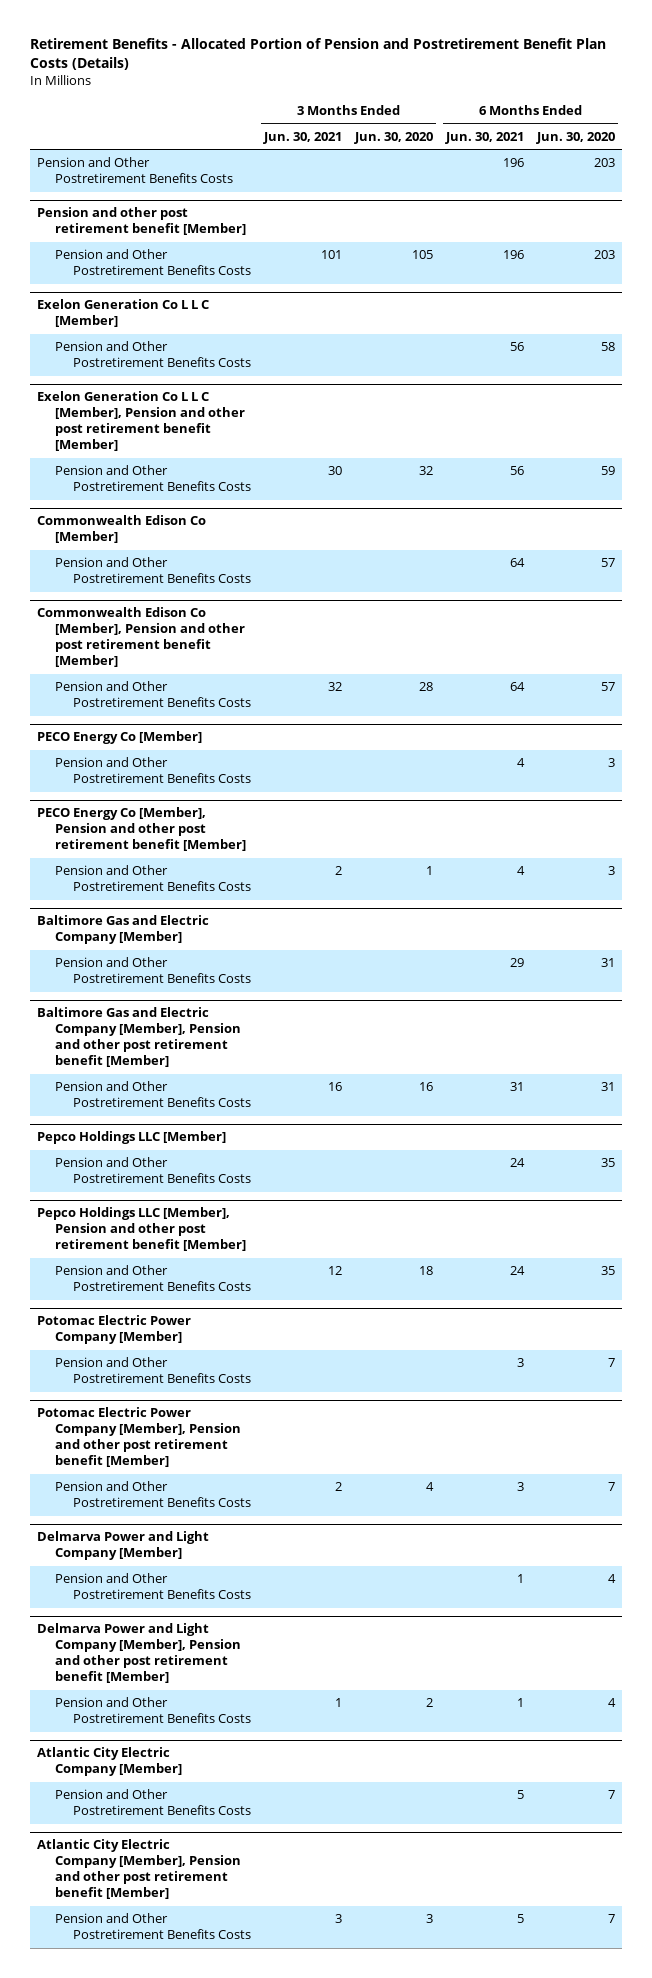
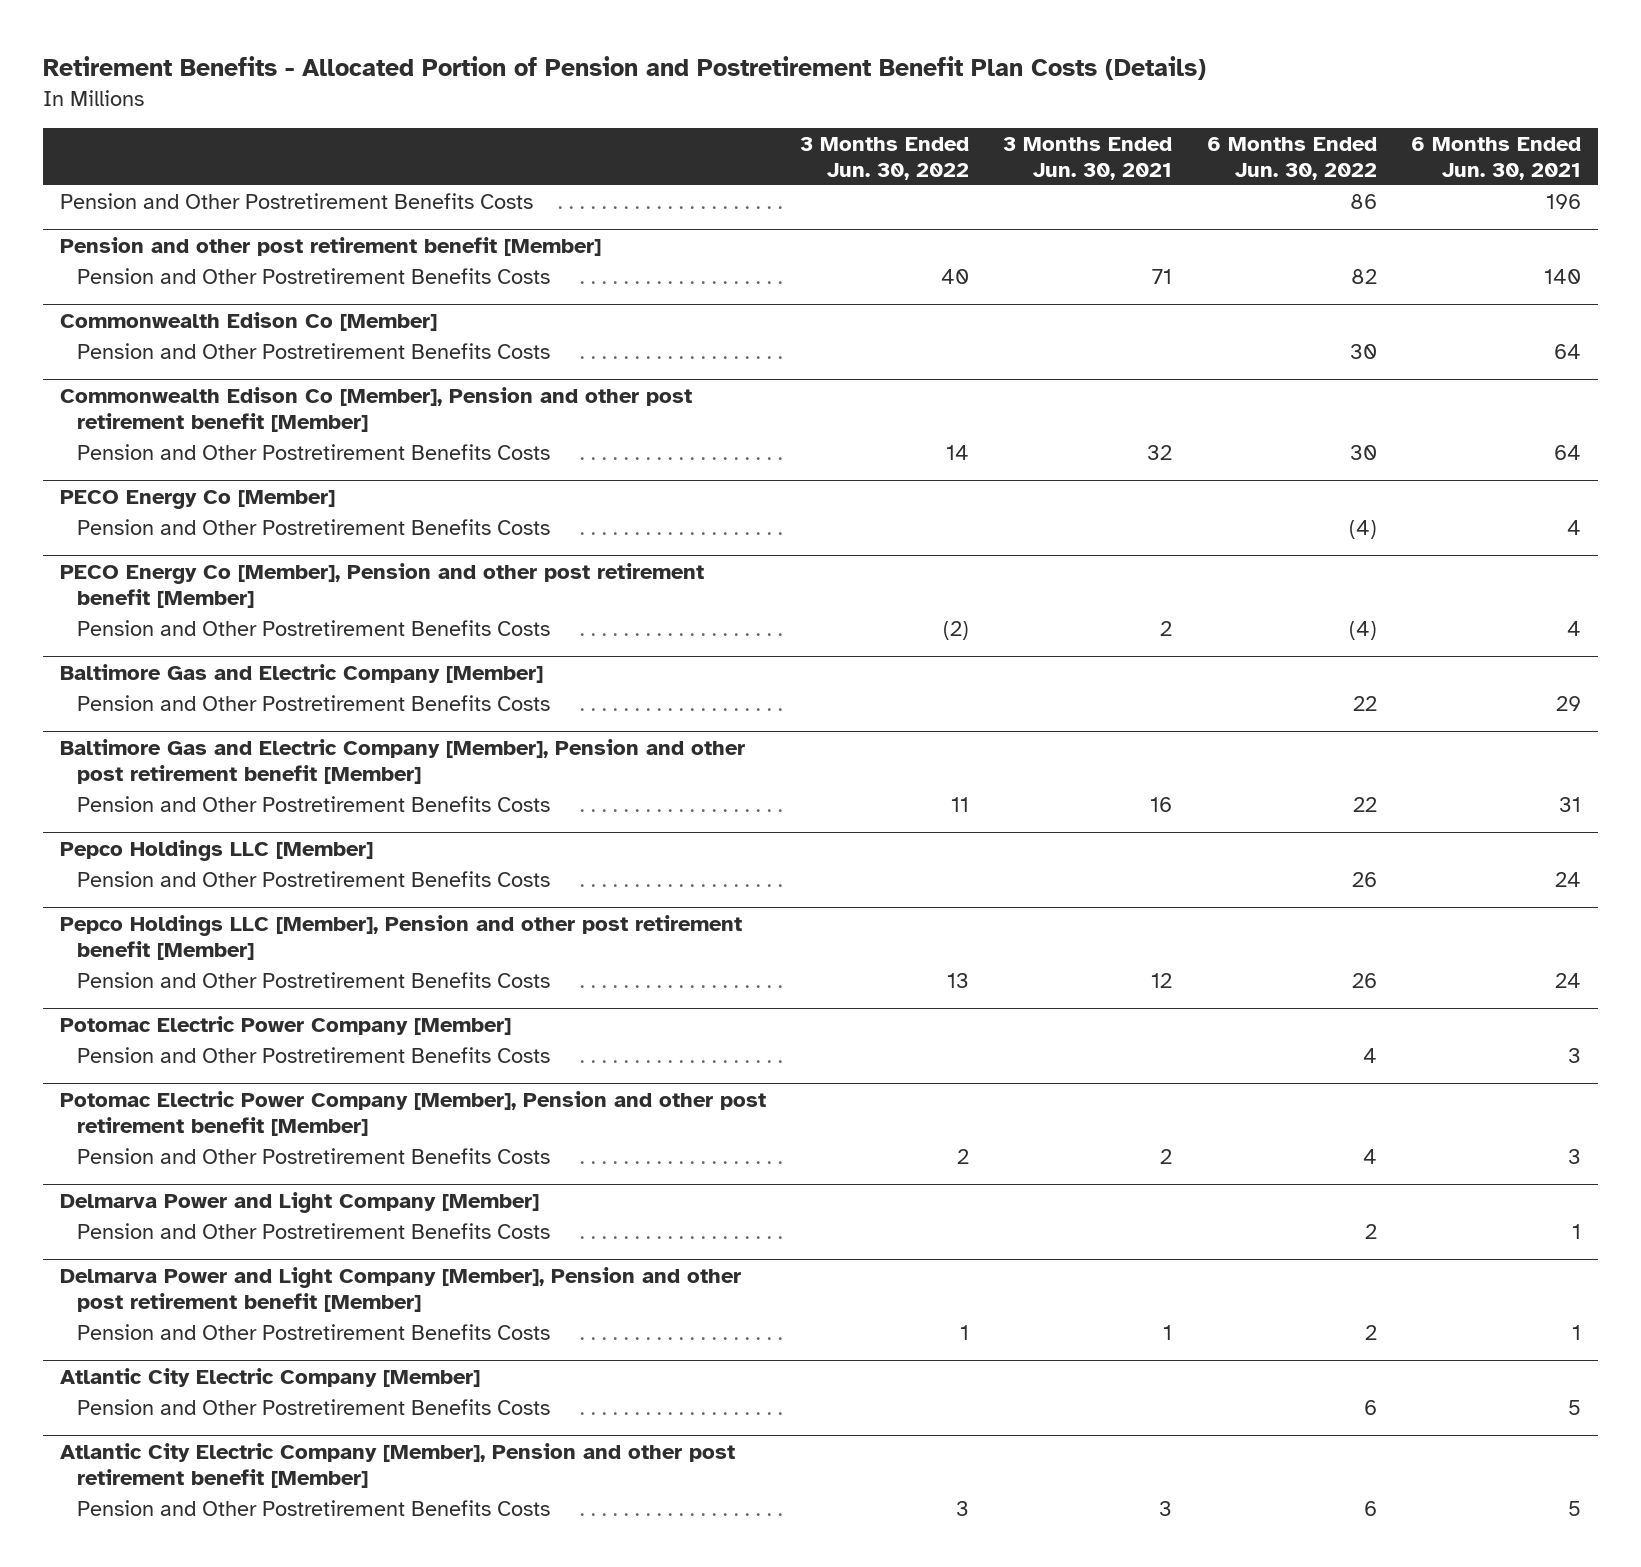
[354,131,434,144] Jun. 30, 2020 -> none
[536,131,616,144] Jun. 30, 2020 -> none
none -> [799,136,969,180] 3 Months Ended Jun. 30, 2022
none -> [1206,136,1377,180] 6 Months Ended Jun. 30, 2022
[36,299,209,328] Exelon Generation Co L L C [Member] -> none
[54,341,252,368] Pension and Other Postretirement Benefits Costs -> none
[36,391,245,452] Exelon Generation Co L L C [Member], Pension and other post retirement benefit [Member] -> none
[54,465,252,492] Pension and Other Postretirement Benefits Costs -> none
[321,250,343,260] 101 -> [1152,269,1173,285] 71
[503,250,525,260] 196 -> [1543,269,1581,285] 140

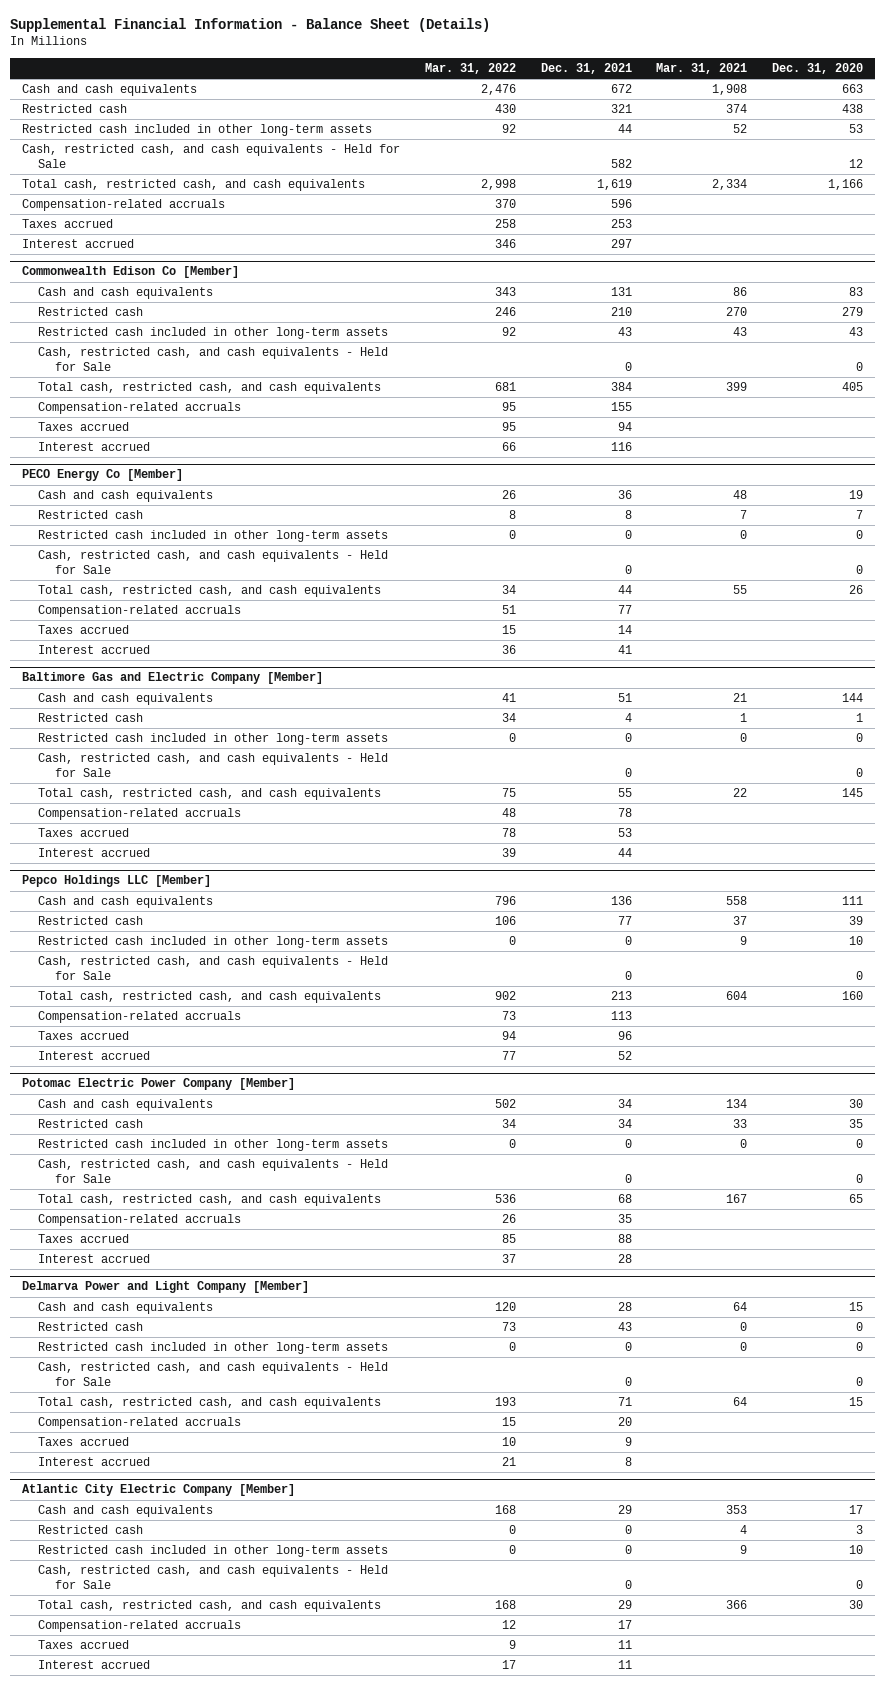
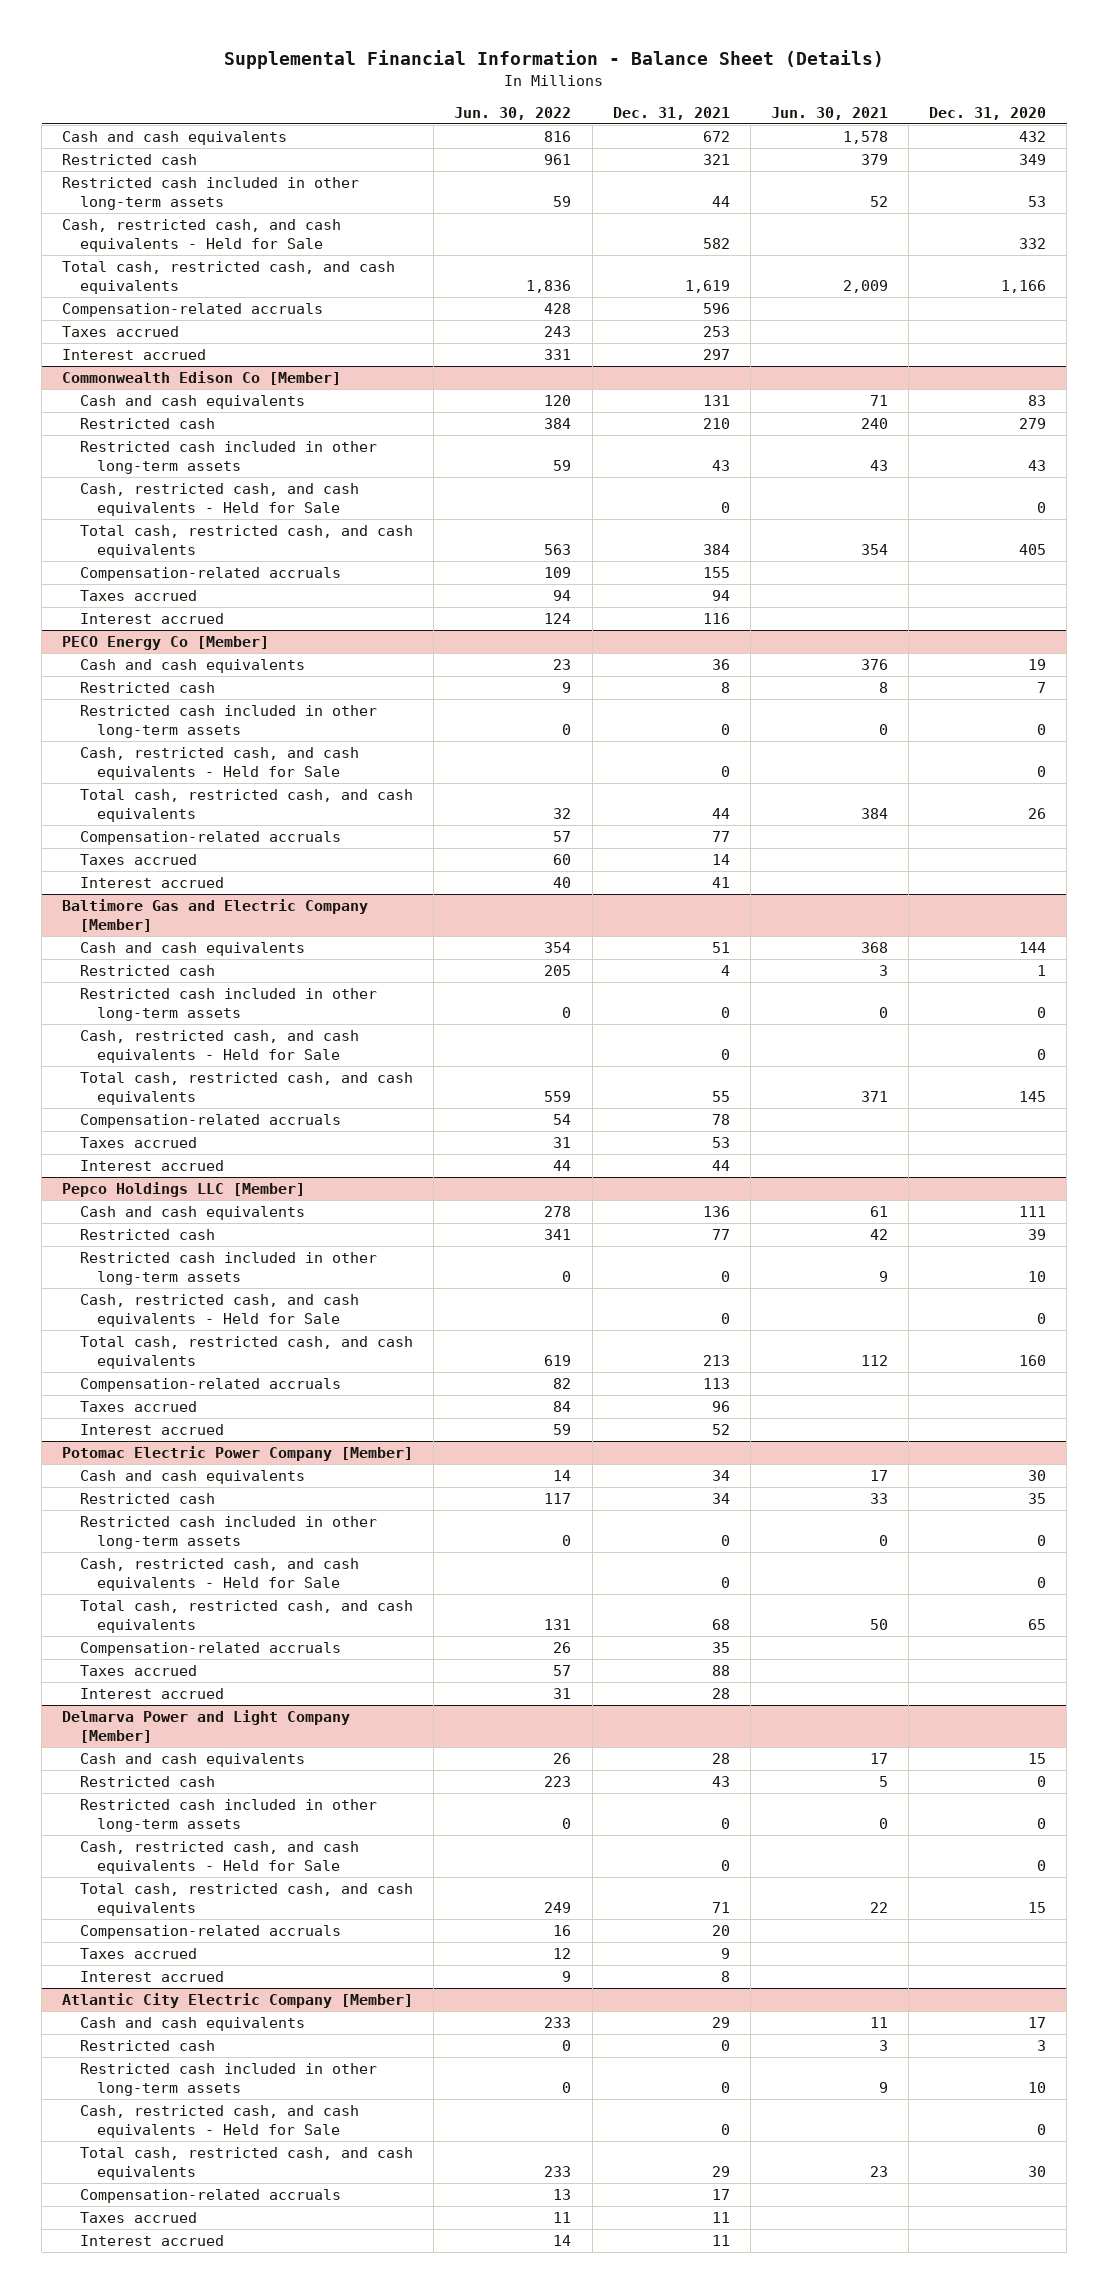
[424,62,516,74] Mar. 31, 2022 -> none
[656,62,748,74] Mar. 31, 2021 -> none
none -> [454,106,572,120] Jun. 30, 2022
none -> [770,106,888,120] Jun. 30, 2021
[841,84,863,94] 663 -> [1019,130,1047,142] 432
[841,104,863,114] 438 -> [1019,153,1047,165] 349
[848,158,863,168] 12 -> [1019,237,1047,249] 332

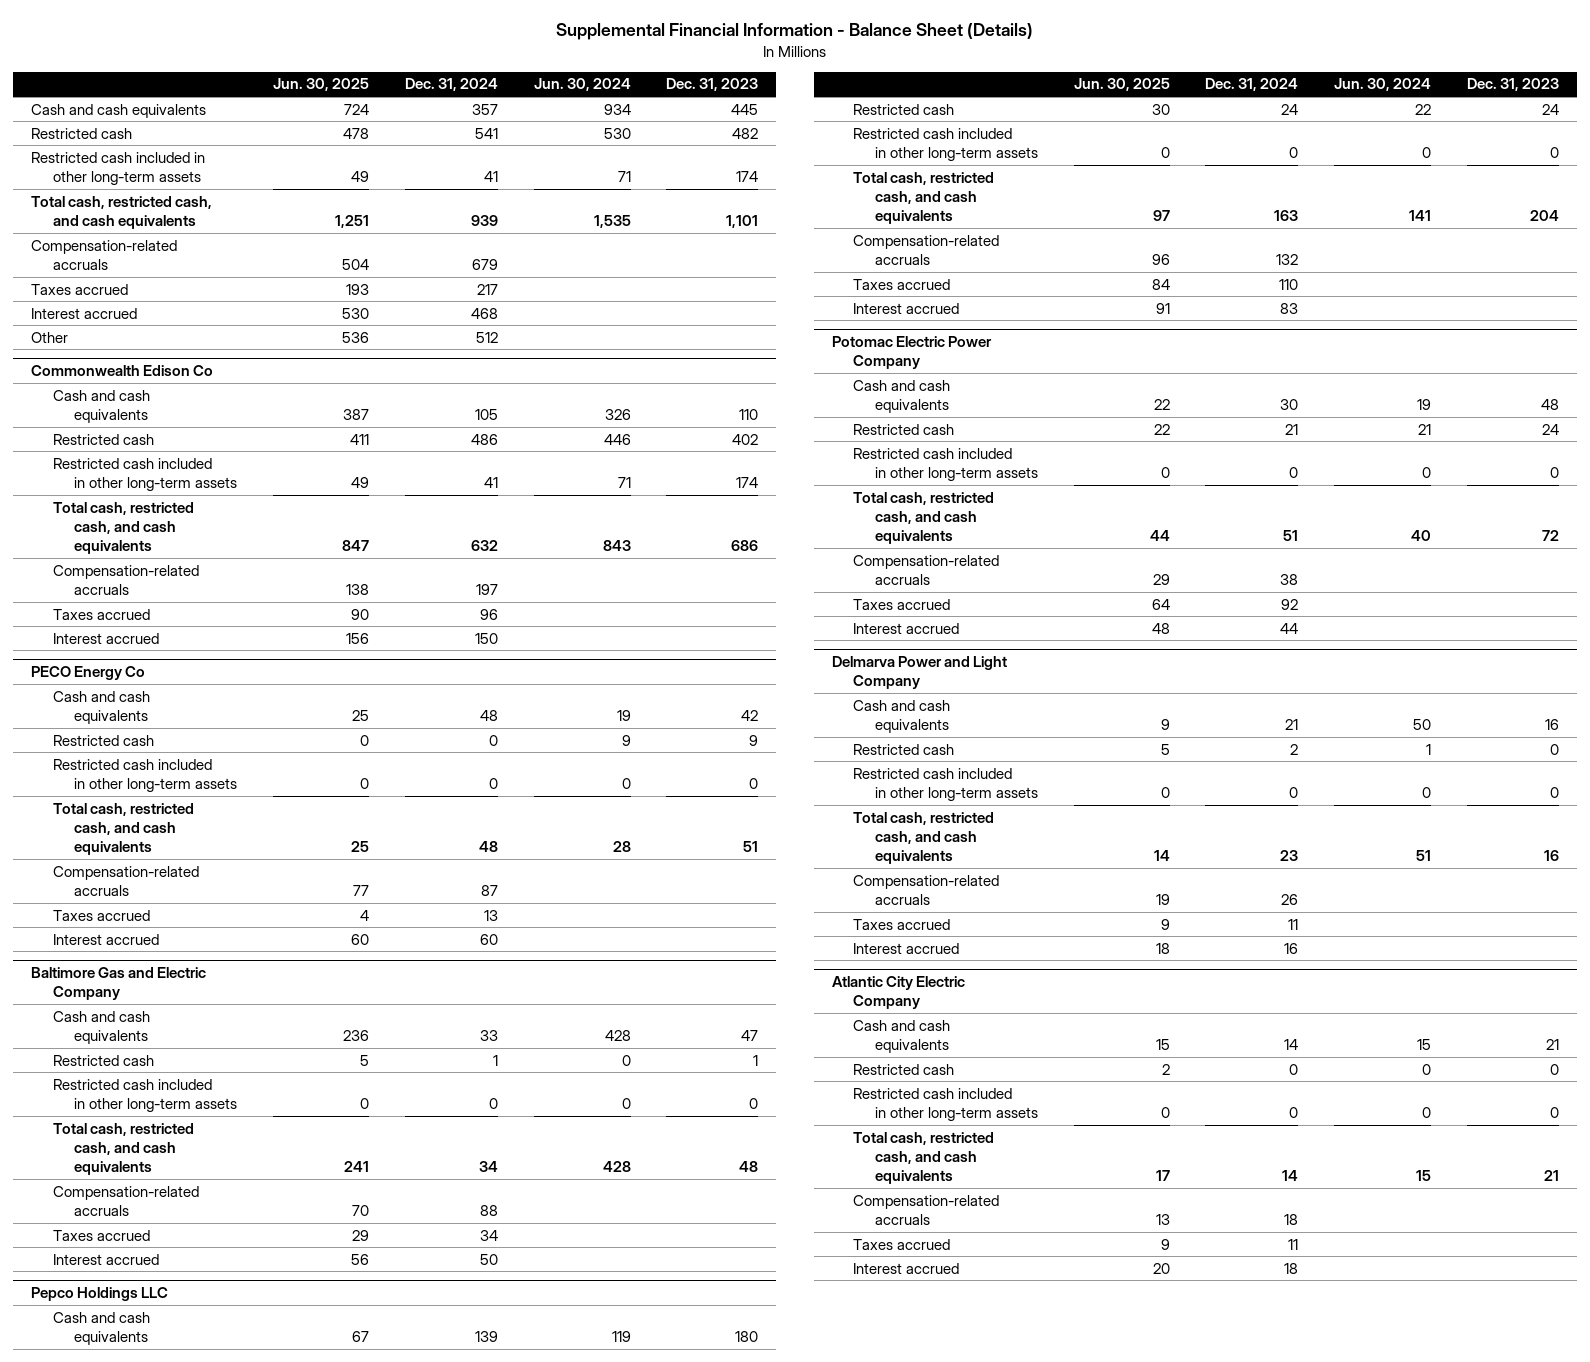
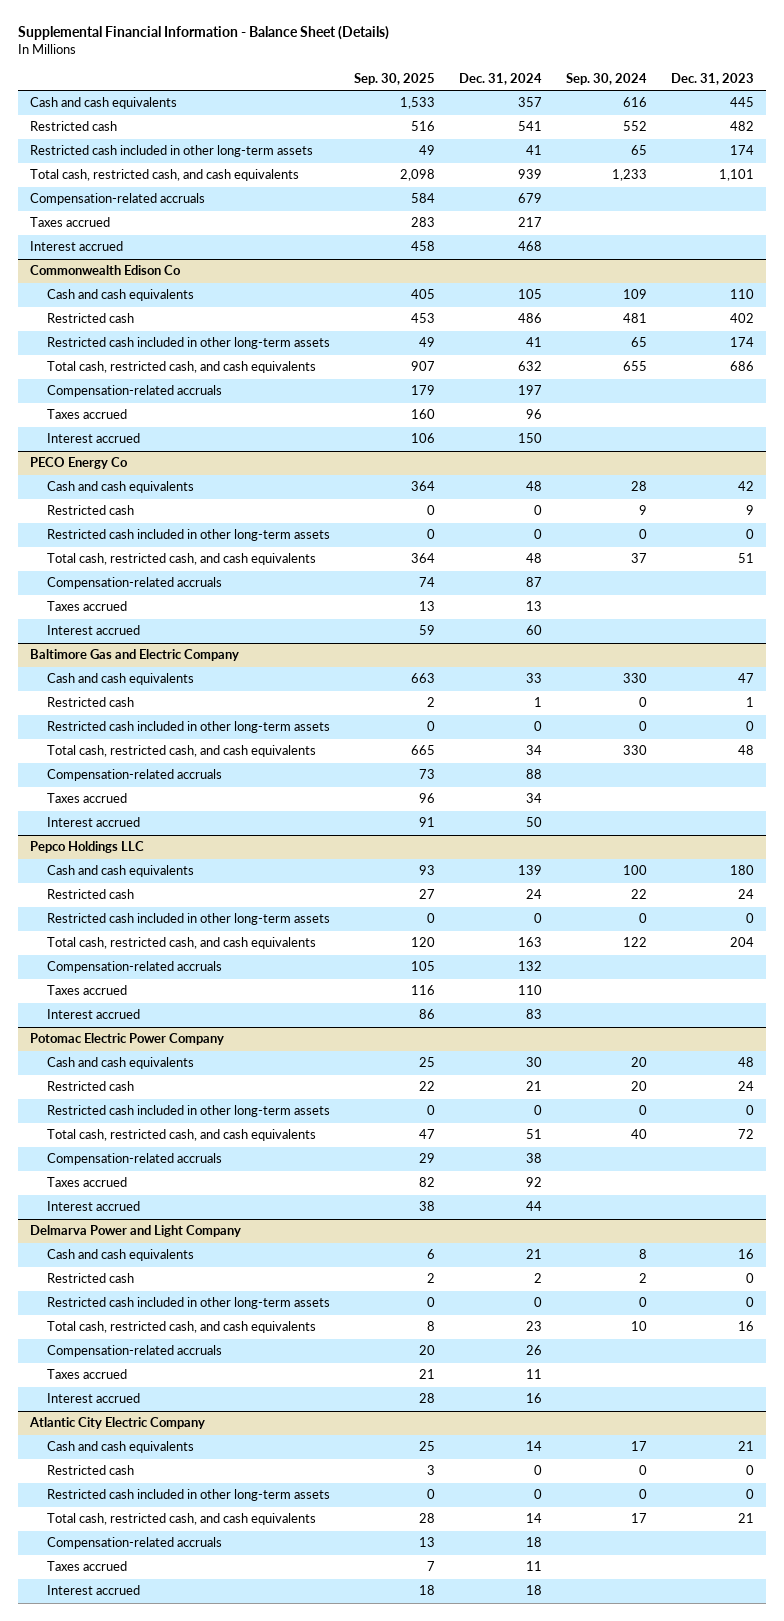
[272,78,369,92] Jun. 30, 2025 -> none
[533,78,631,92] Jun. 30, 2024 -> none
none -> [354,72,436,85] Sep. 30, 2025
none -> [566,72,648,85] Sep. 30, 2024
[30,331,68,343] Other -> none

